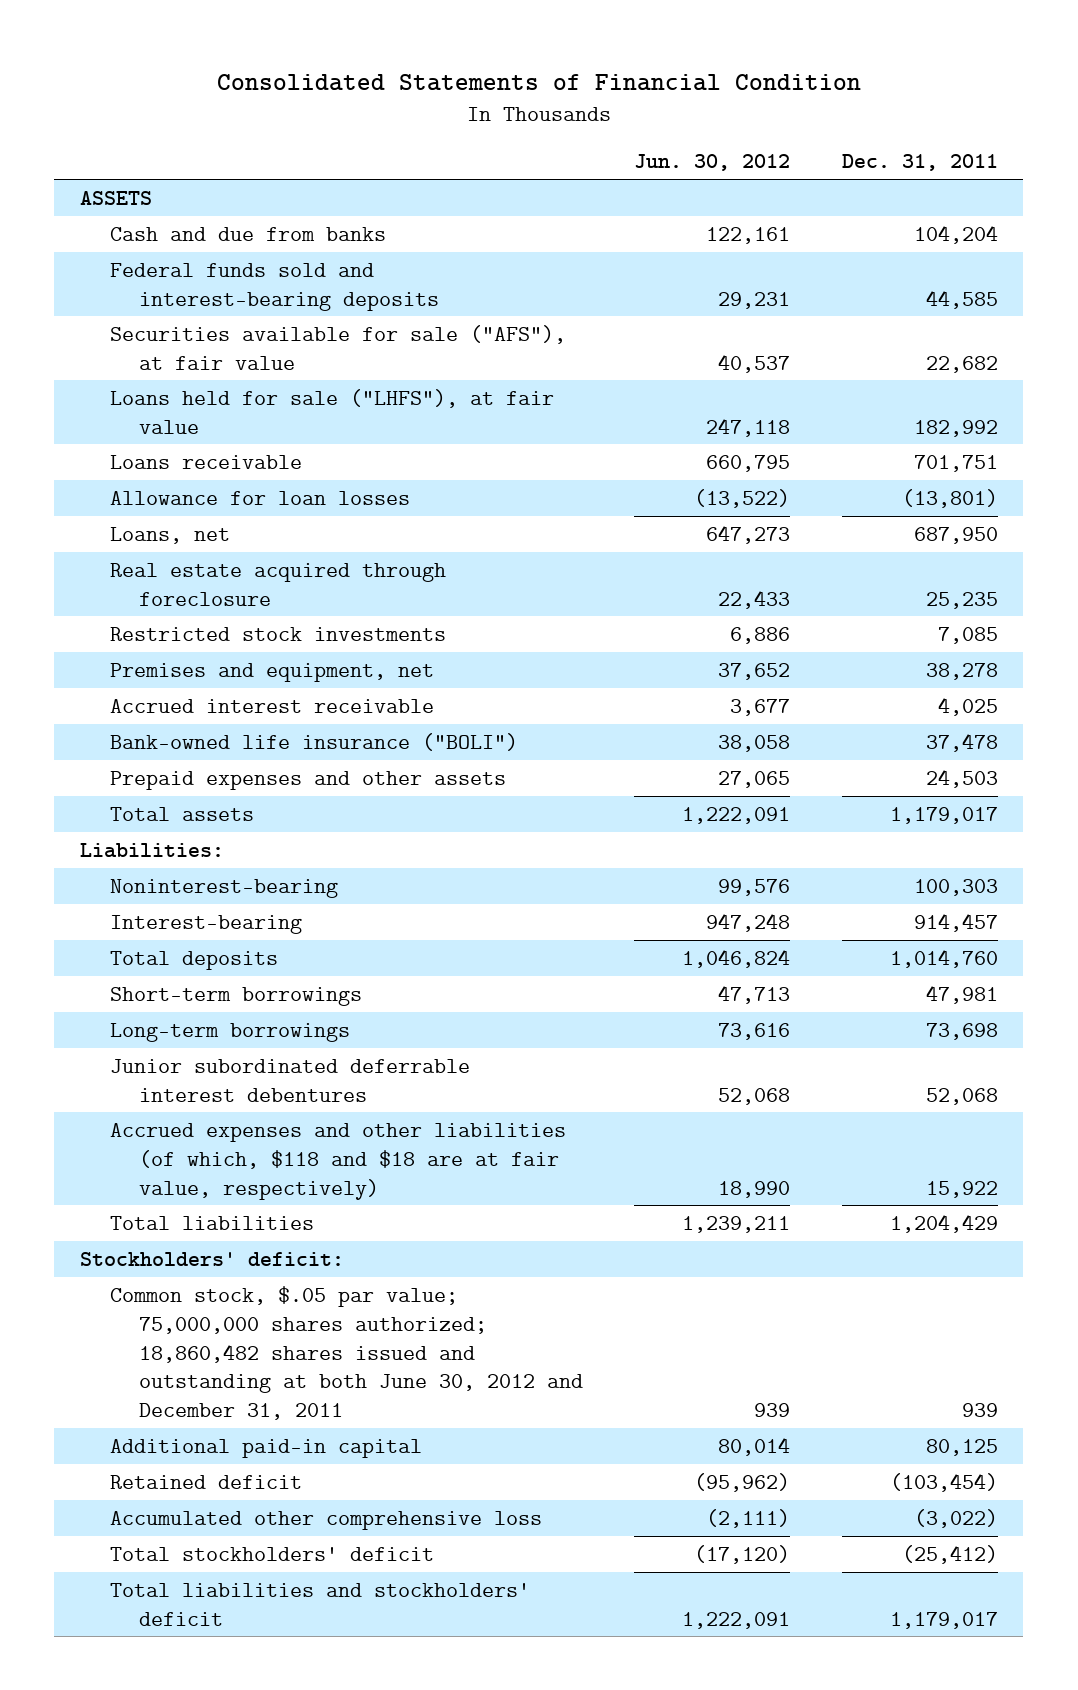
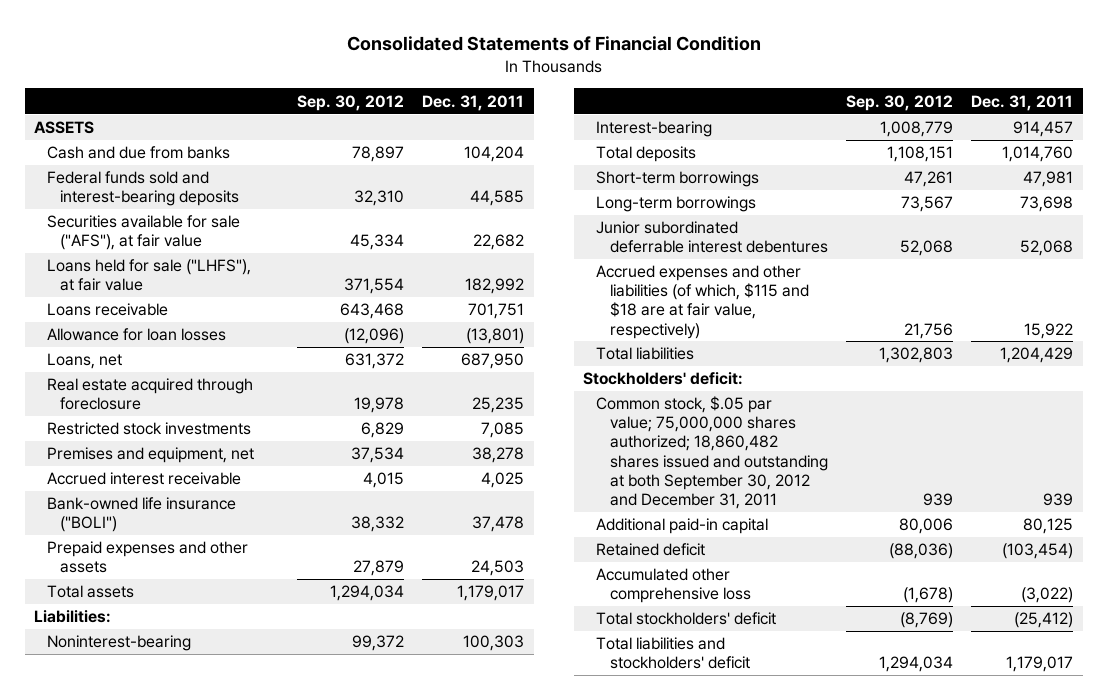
[634,154,791,172] Jun. 30, 2012 -> none
none -> [296,94,404,111] Sep. 30, 2012
[109,1122,566,1200] Accrued expenses and other liabilities (of which, $118 and $18 are at fair value, respectively) -> [596,265,809,339] Accrued expenses and other liabilities (of which, $115 and $18 are at fair value, respectively)
[109,1285,584,1421] Common stock, $.05 par value; 75,000,000 shares authorized; 18,860,482 shares issued and outstanding at both June 30, 2012 and December 31, 2011 -> [596,396,828,509] Common stock, $.05 par value; 75,000,000 shares authorized; 18,860,482 shares issued and outstanding at both September 30, 2012 and December 31, 2011

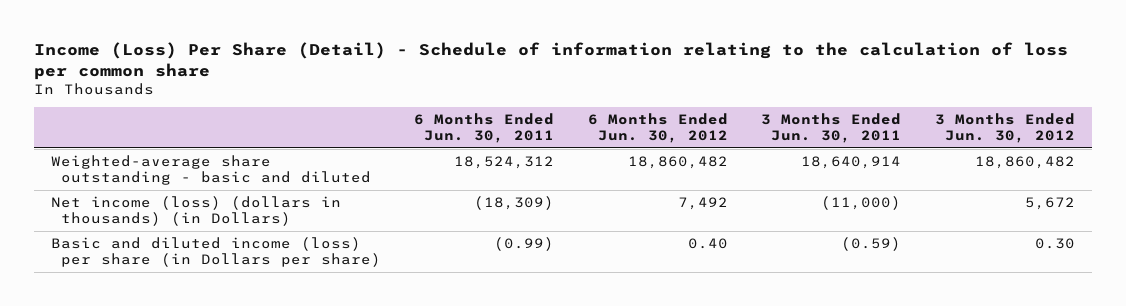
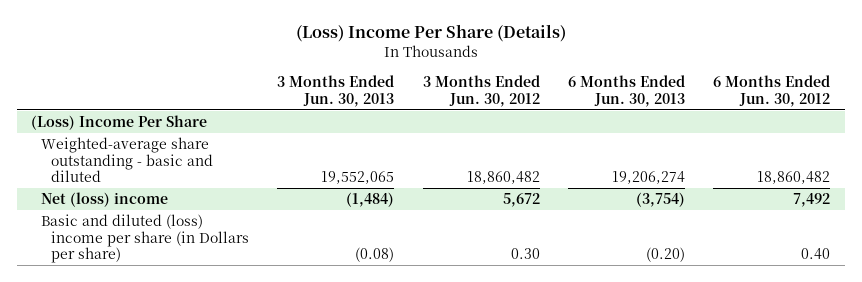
[34,41,1069,80] Income (Loss) Per Share (Detail) - Schedule of information relating to the calculation of loss per common share -> [295,24,566,43] (Loss) Income Per Share (Details)
[414,112,555,144] 6 Months Ended Jun. 30, 2011 -> none
[761,112,902,144] 3 Months Ended Jun. 30, 2011 -> none
none -> [277,75,395,107] 3 Months Ended Jun. 30, 2013
none -> [568,75,686,107] 6 Months Ended Jun. 30, 2013
none -> [31,115,208,131] (Loss) Income Per Share
[50,195,341,227] Net income (loss) (dollars in thousands) (in Dollars) -> [41,192,169,208] Net (loss) income
[50,236,381,268] Basic and diluted income (loss) per share (in Dollars per share) -> [41,214,250,264] Basic and diluted (loss) income per share (in Dollars per share)

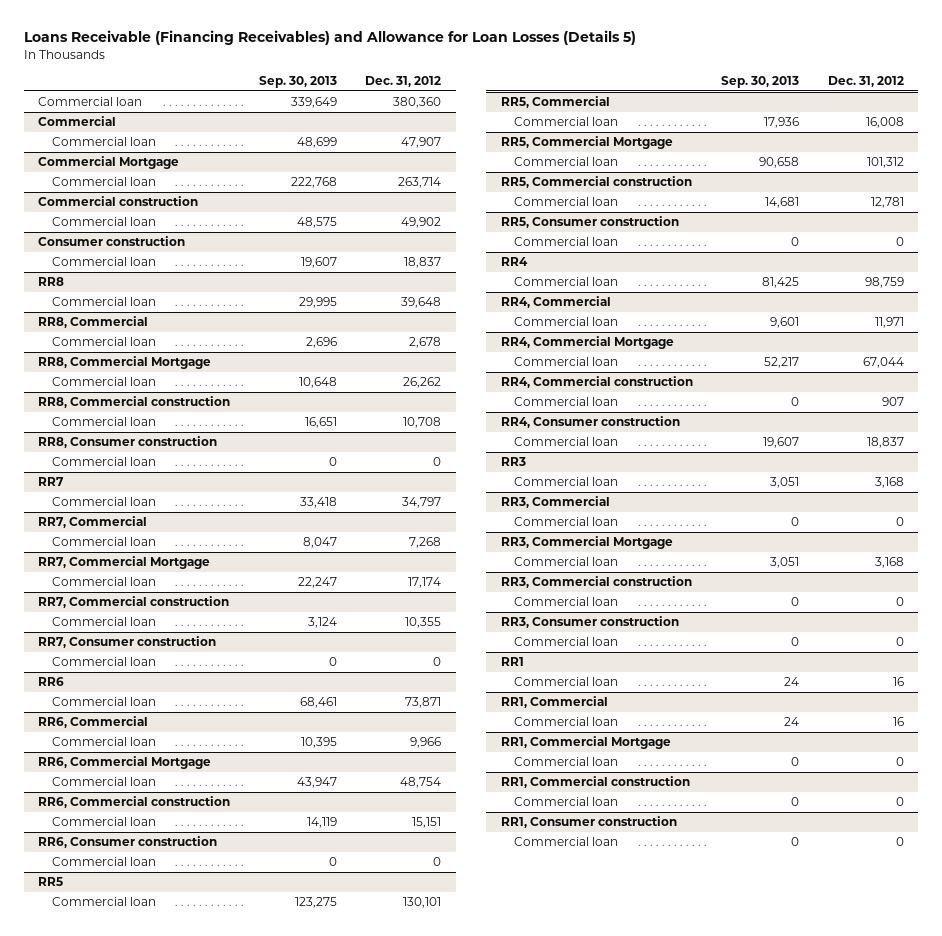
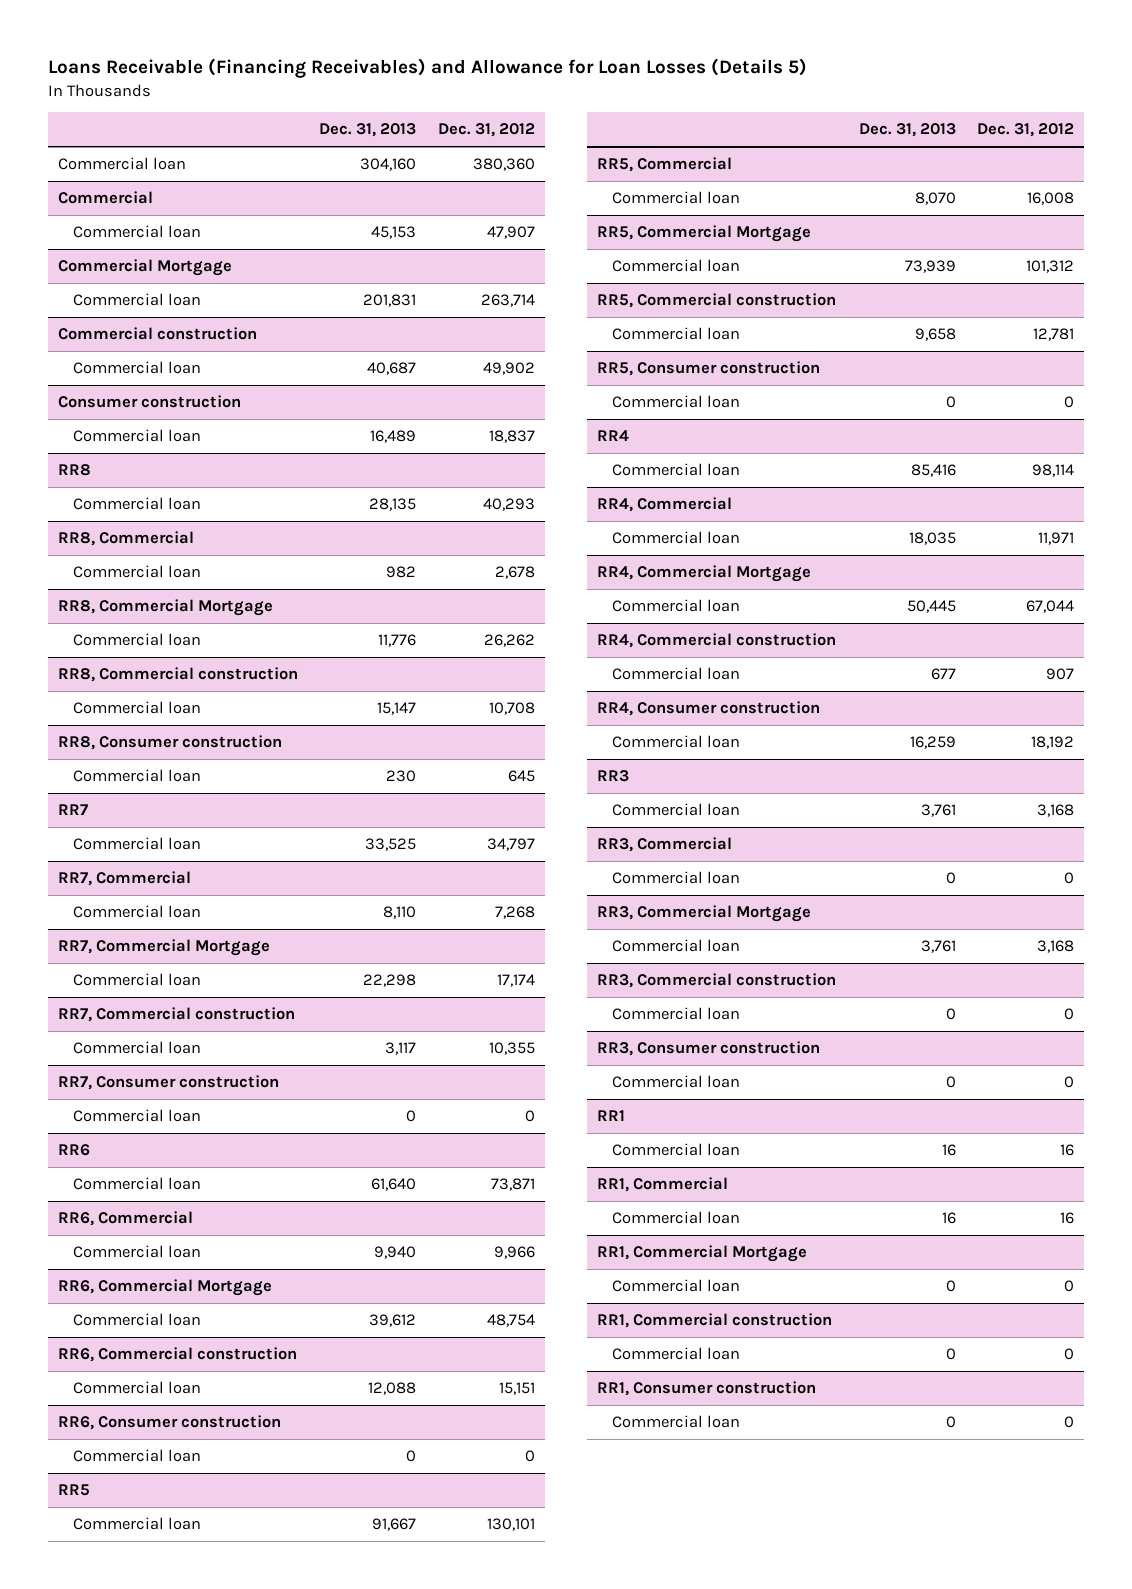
[258,76,337,89] Sep. 30, 2013 -> none
none -> [319,123,417,138] Dec. 31, 2013
[401,297,442,309] 39,648 -> [482,498,535,512] 40,293
[433,457,442,467] 0 -> [507,770,535,783] 645
[864,277,904,289] 98,759 -> [1031,464,1074,478] 98,114
[866,437,904,449] 18,837 -> [1030,736,1074,750] 18,192

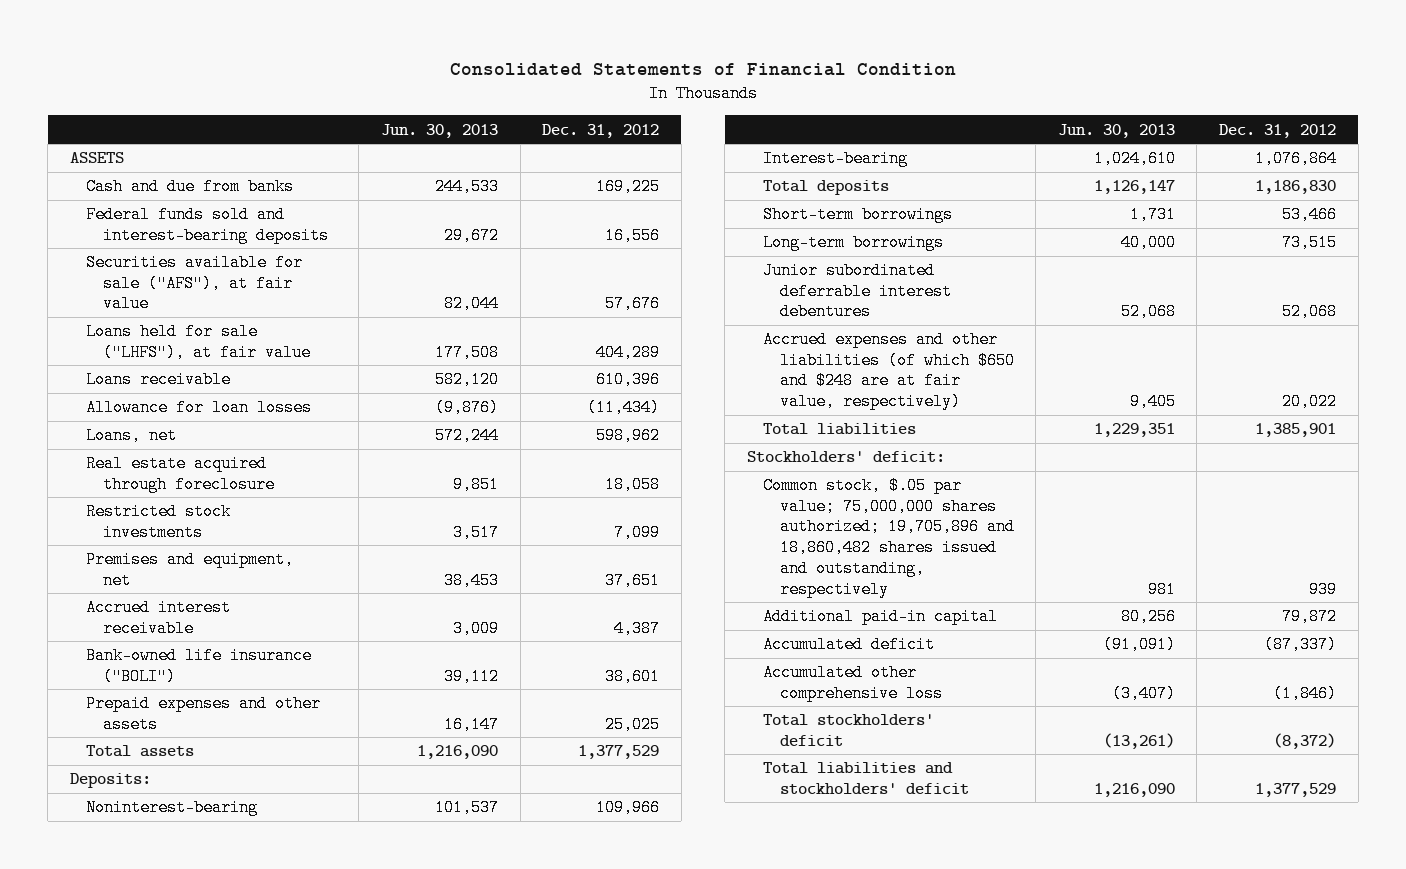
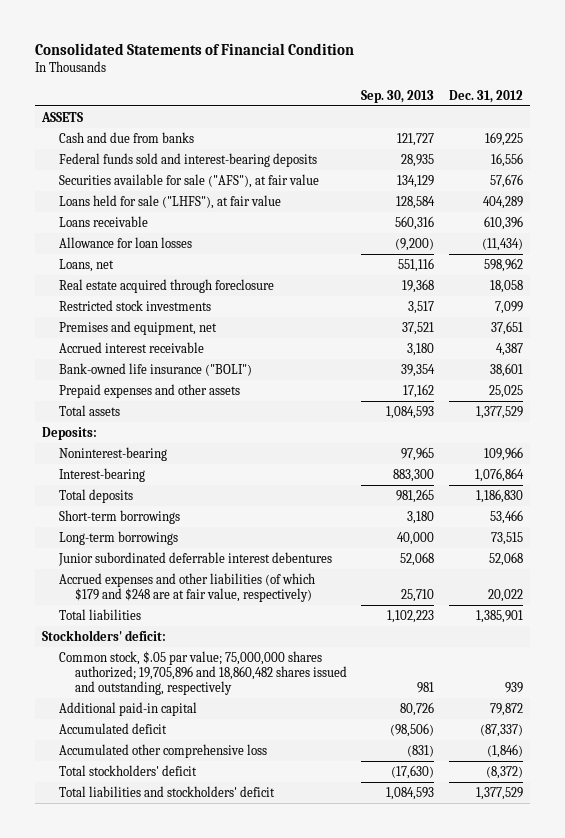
[381,123,499,138] Jun. 30, 2013 -> none
none -> [361,90,435,104] Sep. 30, 2013
[763,331,1015,411] Accrued expenses and other liabilities (of which $650 and $248 are at fair value, respectively) -> [58,572,315,602] Accrued expenses and other liabilities (of which $179 and $248 are at fair value, respectively)

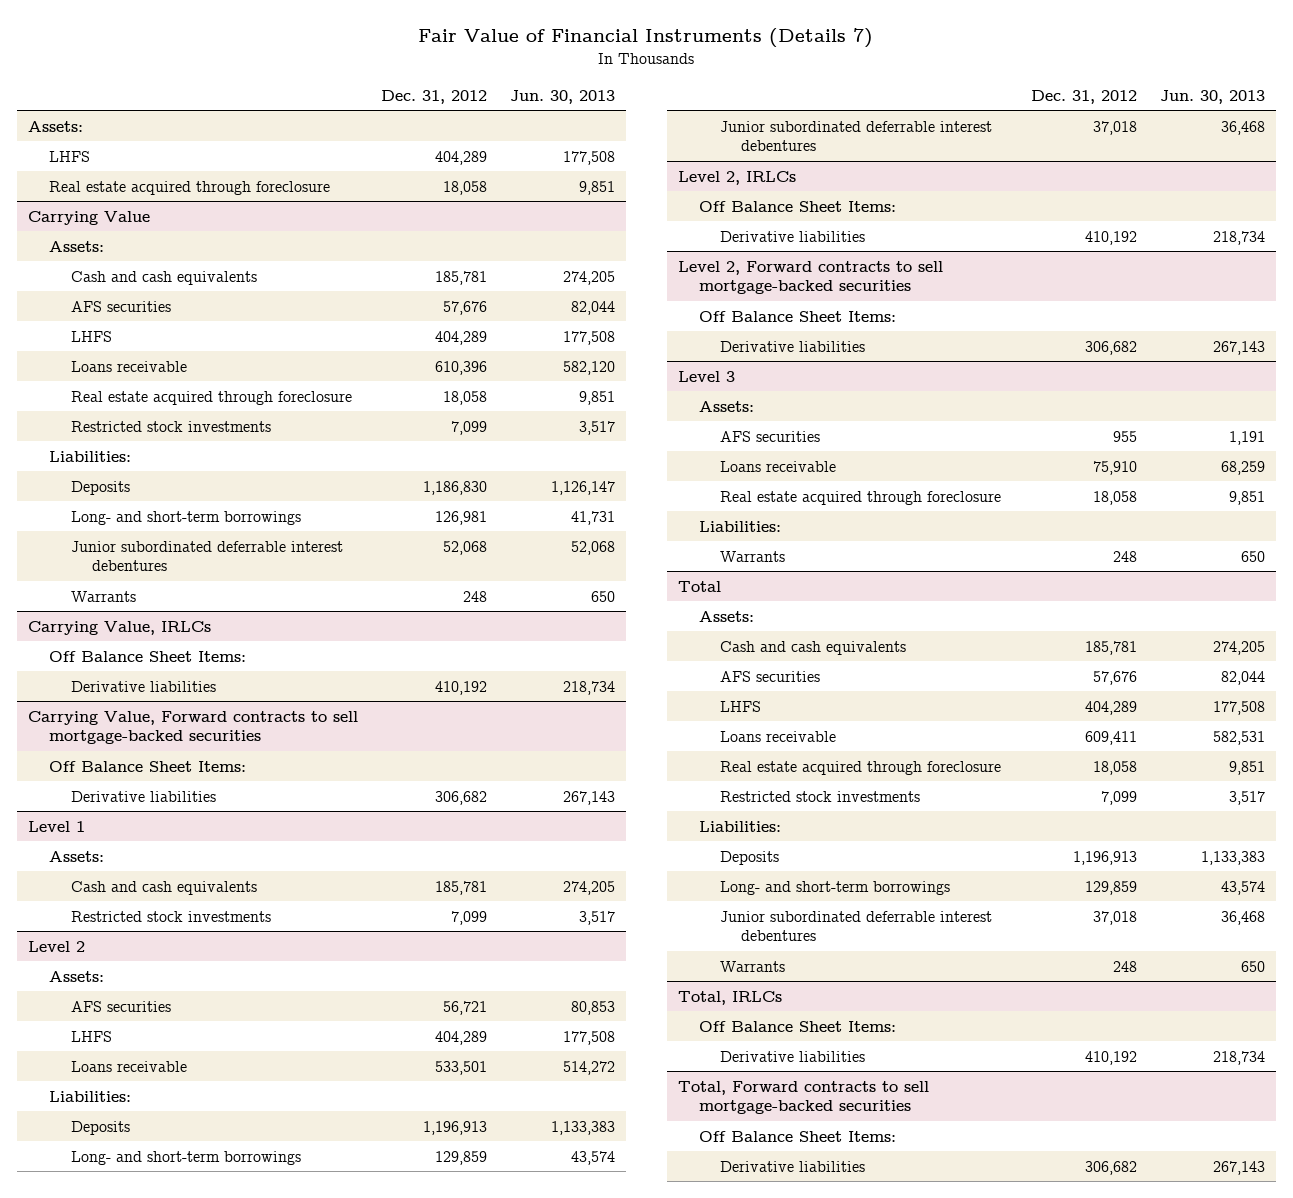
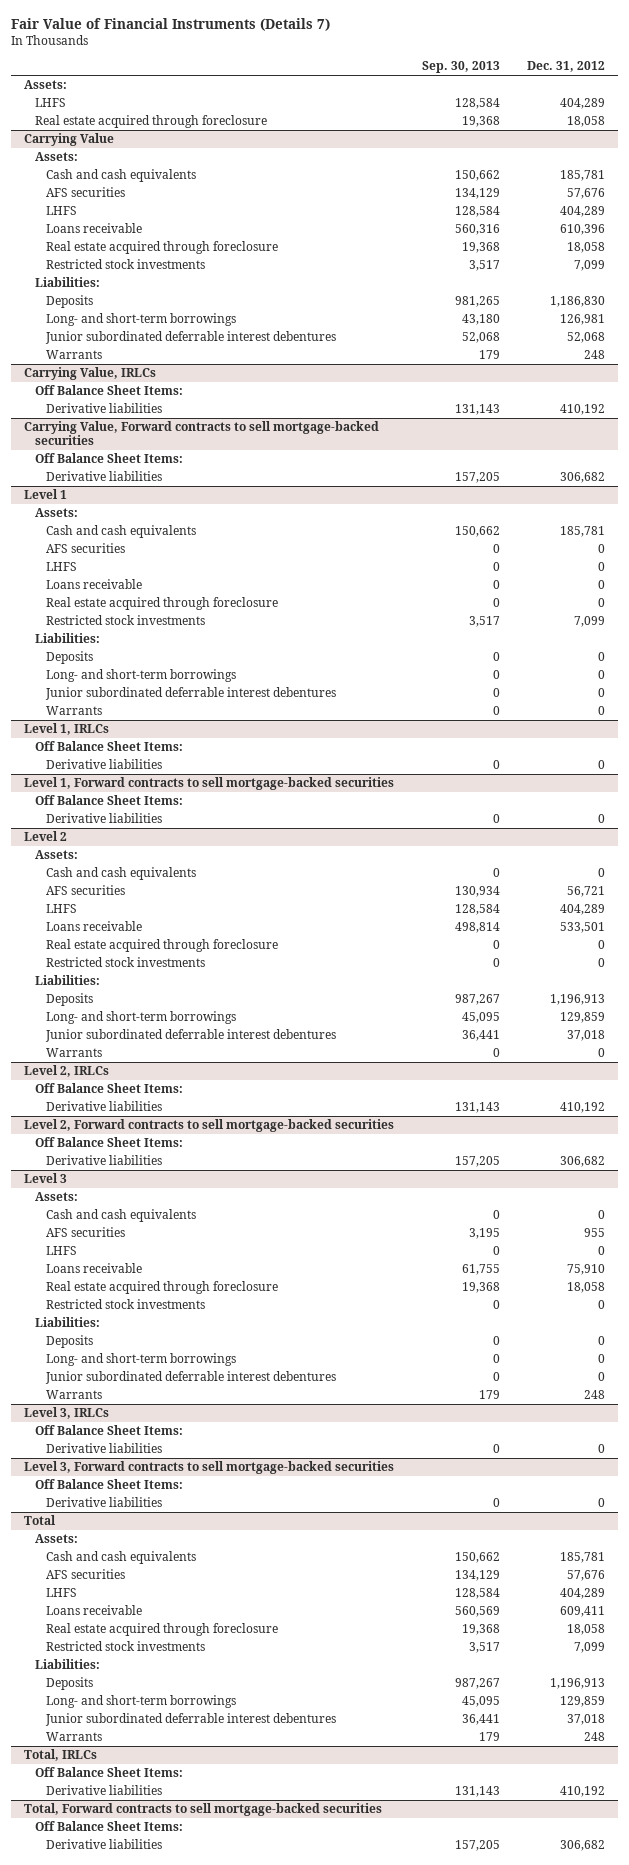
[509,89,615,104] Jun. 30, 2013 -> none
none -> [421,61,500,74] Sep. 30, 2013
none -> [46,543,126,554] AFS securities
none -> [46,562,78,572] LHFS
none -> [46,579,143,590] Loans receivable
none -> [46,597,279,611] Real estate acquired through foreclosure
none -> [35,633,101,644] Liabilities:
none -> [46,651,94,665] Deposits
none -> [46,669,237,683] Long- and short-term borrowings
none -> [45,687,337,701] Junior subordinated deferrable interest debentures
none -> [46,706,103,716] Warrants
none -> [24,723,110,736] Level 1, IRLCs
none -> [35,741,184,752] Off Balance Sheet Items:
none -> [46,759,163,770] Derivative liabilities
none -> [24,777,395,791] Level 1, Forward contracts to sell mortgage-backed securities
none -> [35,795,184,806] Off Balance Sheet Items:
none -> [46,813,163,824] Derivative liabilities
none -> [46,867,197,881] Cash and cash equivalents
none -> [46,939,279,953] Real estate acquired through foreclosure
none -> [46,957,206,968] Restricted stock investments
none -> [46,1048,103,1058] Warrants
none -> [46,1209,197,1223] Cash and cash equivalents
none -> [46,1246,78,1256] LHFS
none -> [46,1299,206,1310] Restricted stock investments
none -> [46,1335,94,1349] Deposits
none -> [46,1353,237,1367] Long- and short-term borrowings
none -> [45,1371,337,1385] Junior subordinated deferrable interest debentures
none -> [24,1407,110,1420] Level 3, IRLCs
none -> [35,1425,184,1436] Off Balance Sheet Items:
none -> [46,1443,163,1454] Derivative liabilities
none -> [24,1461,395,1475] Level 3, Forward contracts to sell mortgage-backed securities
none -> [35,1479,184,1490] Off Balance Sheet Items:
none -> [46,1497,163,1508] Derivative liabilities

